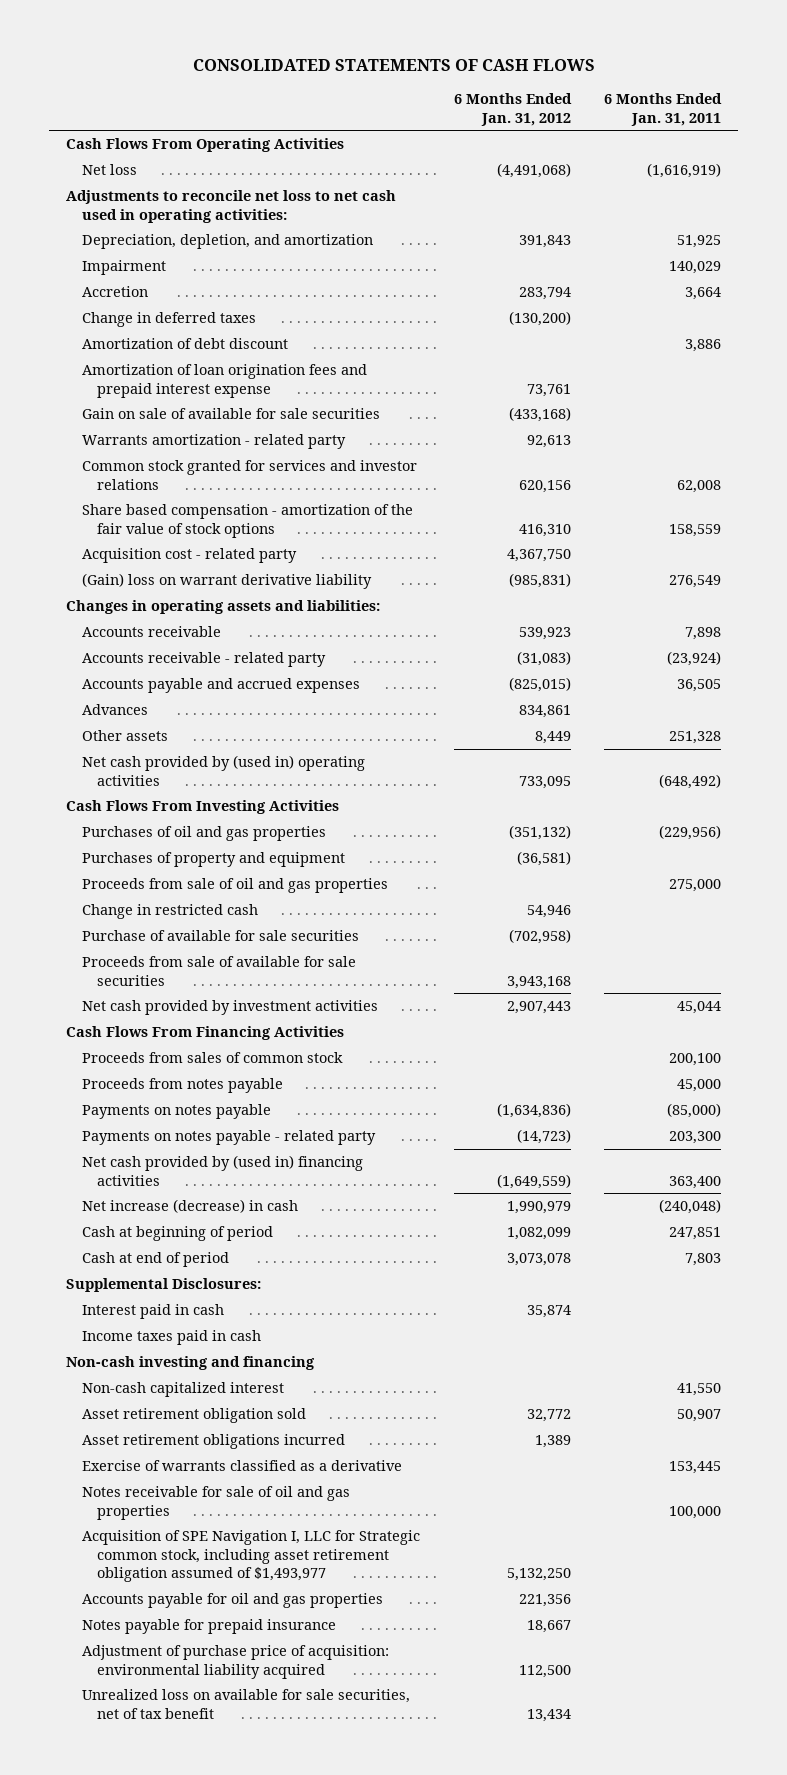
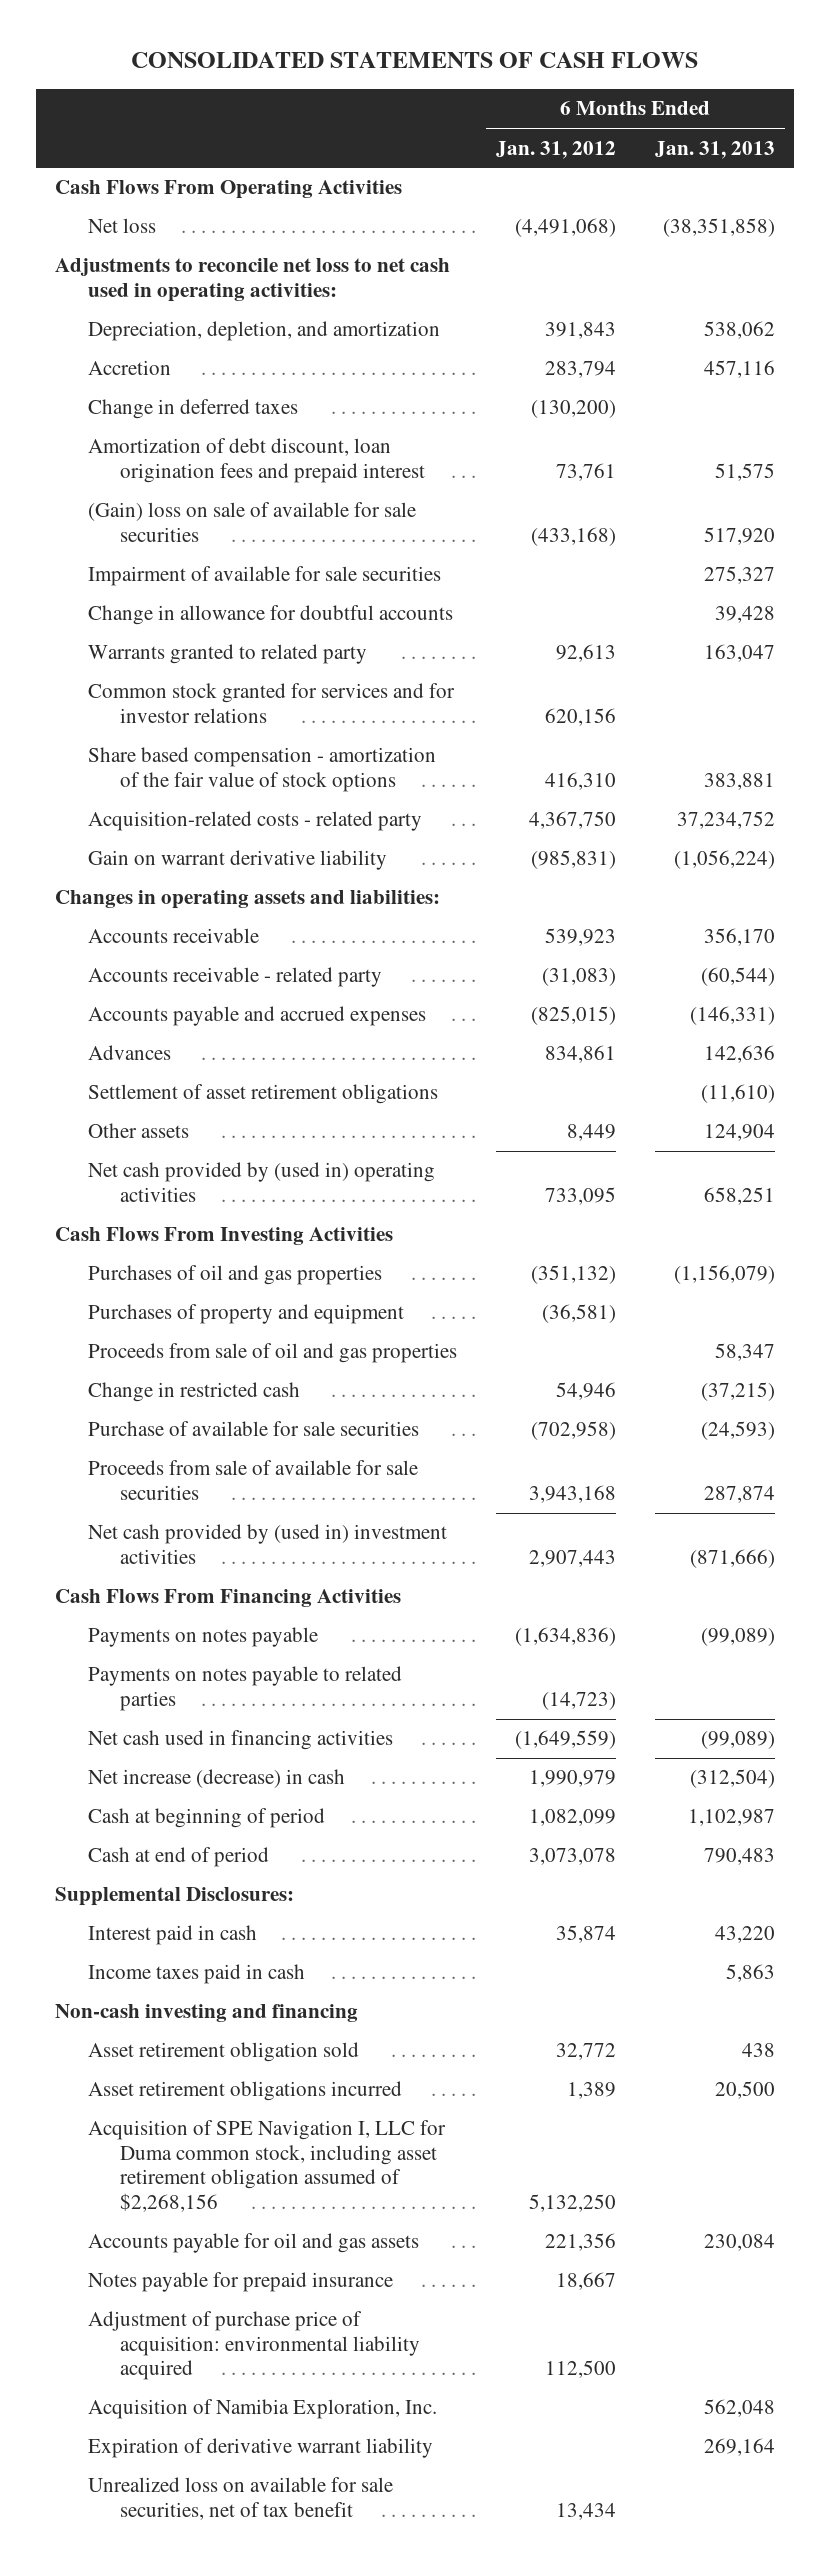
[604,93,723,126] 6 Months Ended Jan. 31, 2011 -> none
none -> [654,140,775,159] Jan. 31, 2013
[81,260,166,276] Impairment -> none
[81,338,288,350] Amortization of debt discount -> none
[81,364,367,398] Amortization of loan origination fees and prepaid interest expense -> [87,438,426,483] Amortization of debt discount, loan origination fees and prepaid interest
[81,408,380,420] Gain on sale of available for sale securities -> [87,502,416,542] (Gain) loss on sale of available for sale securities
none -> [87,566,441,587] Impairment of available for sale securities
none -> [87,605,453,626] Change in allowance for doubtful accounts
[81,434,346,450] Warrants amortization - related party -> [87,644,367,665] Warrants granted to related party
[81,460,417,490] Common stock granted for services and investor relations -> [87,683,455,723] Common stock granted for services and for investor relations
[81,548,297,564] Acquisition cost - related party -> [87,811,422,832] Acquisition-related costs - related party
[81,573,372,590] (Gain) loss on warrant derivative liability -> [87,850,387,871] Gain on warrant derivative liability
none -> [87,1084,438,1105] Settlement of asset retirement obligations
[81,1000,378,1016] Net cash provided by investment activities -> [87,1524,447,1564] Net cash provided by (used in) investment activities
[81,1052,343,1064] Proceeds from sales of common stock -> none
[81,1078,283,1094] Proceeds from notes payable -> none
[81,1130,376,1146] Payments on notes payable - related party -> [87,1666,402,1711] Payments on notes payable to related parties
[81,1155,363,1186] Net cash provided by (used in) financing activities -> [87,1730,393,1751] Net cash used in financing activities
[81,1382,284,1398] Non-cash capitalized interest -> none
[81,1460,402,1472] Exercise of warrants classified as a derivative -> none
[81,1486,350,1520] Notes receivable for sale of oil and gas properties -> none
[81,1530,420,1583] Acquisition of SPE Navigation I, LLC for Strategic common stock, including asset retirement obligation assumed of $1,493,977 -> [87,2120,446,2212] Acquisition of SPE Navigation I, LLC for Duma common stock, including asset retirement obligation assumed of $2,268,156
[81,1593,383,1609] Accounts payable for oil and gas properties -> [87,2233,419,2254] Accounts payable for oil and gas assets
none -> [87,2399,437,2420] Acquisition of Namibia Exploration, Inc.
none -> [87,2438,433,2459] Expiration of derivative warrant liability

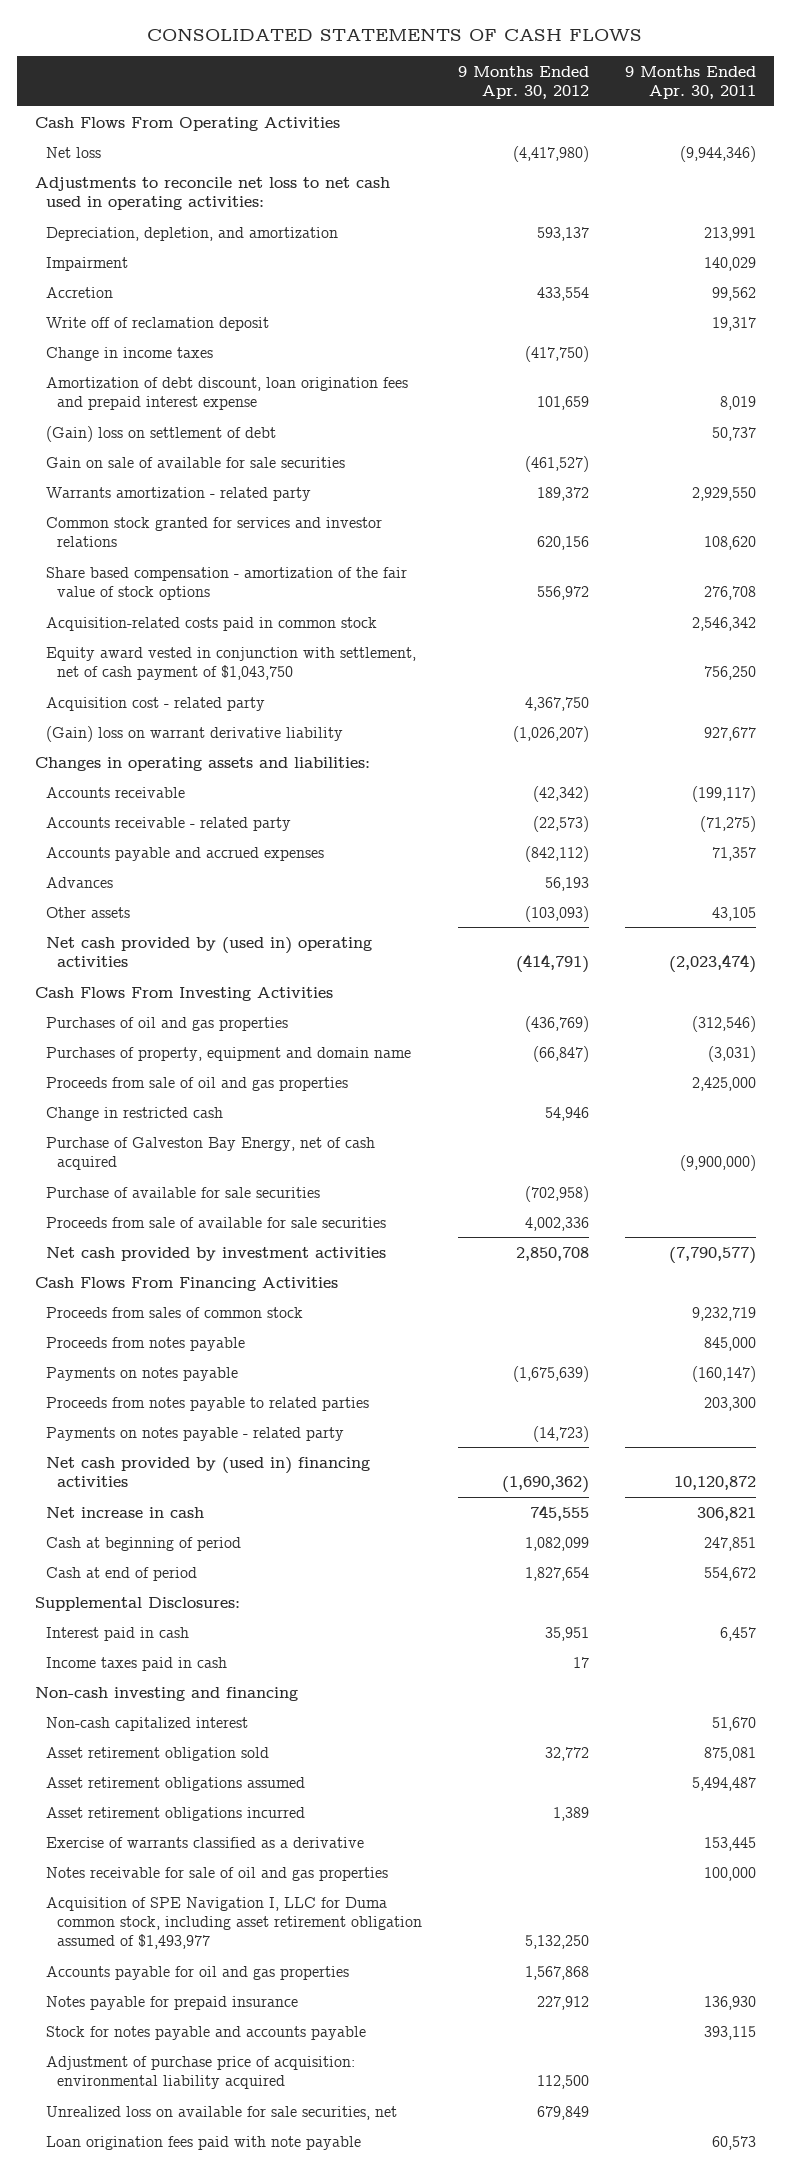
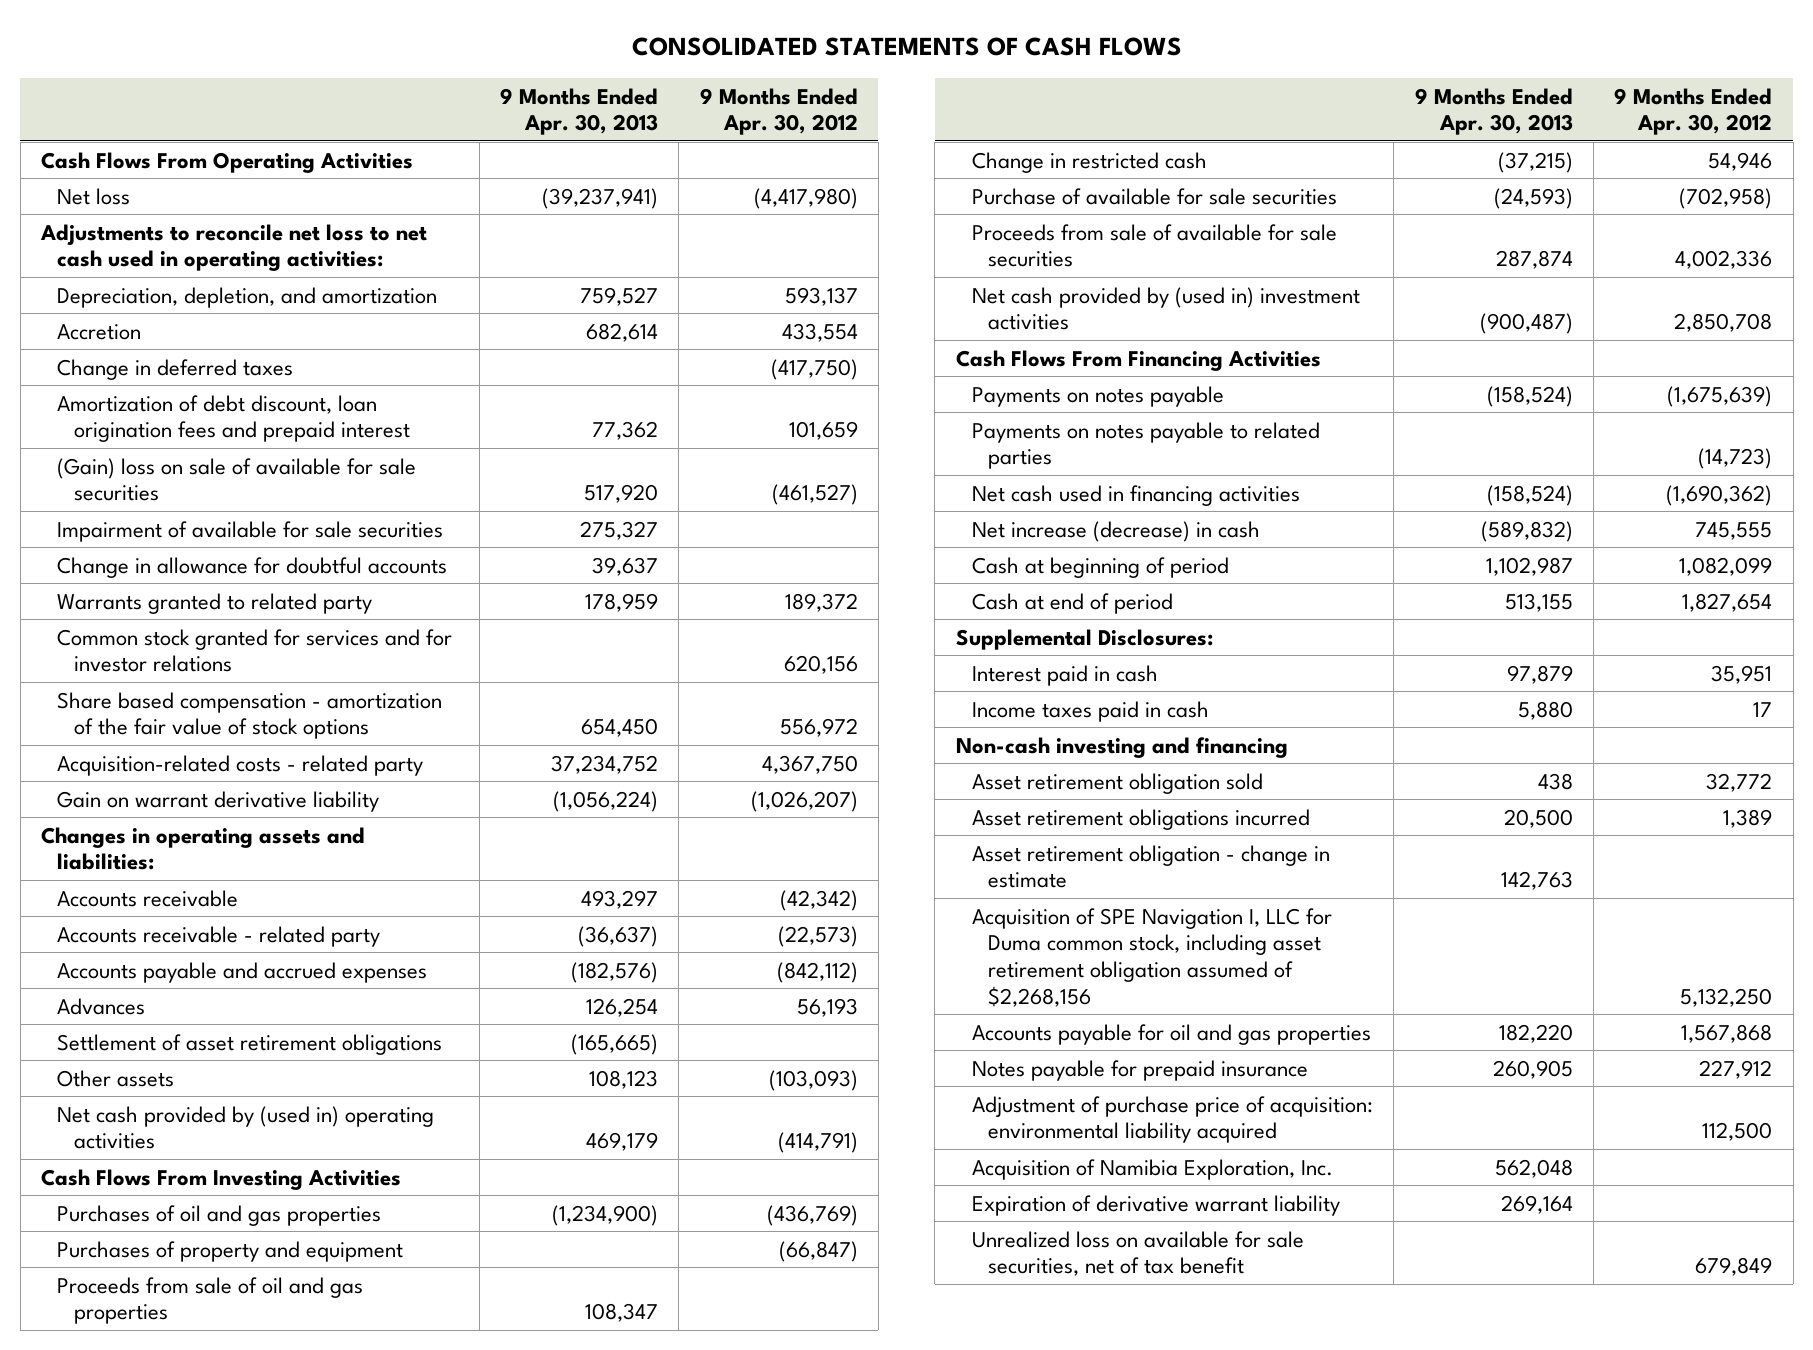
[624,65,756,99] 9 Months Ended Apr. 30, 2011 -> none
none -> [499,87,658,136] 9 Months Ended Apr. 30, 2013
[45,256,128,271] Impairment -> none
[45,316,269,331] Write off of reclamation deposit -> none
[45,425,276,442] (Gain) loss on settlement of debt -> none
[45,346,213,361] Change in income taxes -> [57,358,294,380] Change in deferred taxes
[45,376,408,410] Amortization of debt discount, loan origination fees and prepaid interest expense -> [57,394,410,443] Amortization of debt discount, loan origination fees and prepaid interest
[45,456,345,468] Gain on sale of available for sale securities -> [57,457,417,502] (Gain) loss on sale of available for sale securities
none -> [57,520,444,542] Impairment of available for sale securities
none -> [57,556,448,578] Change in allowance for doubtful accounts
[45,486,311,501] Warrants amortization - related party -> [57,592,373,614] Warrants granted to related party
[45,516,382,547] Common stock granted for services and investor relations -> [57,628,453,673] Common stock granted for services and for investor relations
[45,616,377,631] Acquisition-related costs paid in common stock -> none
[45,646,416,680] Equity award vested in conjunction with settlement, net of cash payment of $1,043,750 -> none
[45,696,265,711] Acquisition cost - related party -> [57,754,424,776] Acquisition-related costs - related party
[45,725,343,742] (Gain) loss on warrant derivative liability -> [57,790,380,812] Gain on warrant derivative liability
none -> [57,1033,443,1055] Settlement of asset retirement obligations
[45,1046,411,1061] Purchases of property, equipment and domain name -> [57,1240,404,1262] Purchases of property and equipment
[45,1136,375,1170] Purchase of Galveston Bay Energy, net of cash acquired -> none
[45,1246,386,1261] Net cash provided by investment activities -> [972,286,1361,331] Net cash provided by (used in) investment activities
[45,1306,303,1318] Proceeds from sales of common stock -> none
[45,1336,245,1351] Proceeds from notes payable -> none
[45,1396,369,1411] Proceeds from notes payable to related parties -> none
[45,1426,344,1441] Payments on notes payable - related party -> [972,421,1321,470] Payments on notes payable to related parties
[45,1456,370,1487] Net cash provided by (used in) financing activities -> [972,484,1301,506] Net cash used in financing activities
[45,1506,204,1518] Net increase in cash -> [972,520,1261,542] Net increase (decrease) in cash
[45,1716,248,1731] Non-cash capitalized interest -> none
[45,1776,305,1791] Asset retirement obligations assumed -> none
[45,1836,364,1848] Exercise of warrants classified as a derivative -> none
[45,1866,388,1881] Notes receivable for sale of oil and gas properties -> none
none -> [972,844,1331,889] Asset retirement obligation - change in estimate
[45,1896,423,1949] Acquisition of SPE Navigation I, LLC for Duma common stock, including asset retirement obligation assumed of $1,493,977 -> [972,907,1333,1007] Acquisition of SPE Navigation I, LLC for Duma common stock, including asset retirement obligation assumed of $2,268,156
[45,2025,366,2040] Stock for notes payable and accounts payable -> none
[45,2135,361,2150] Loan origination fees paid with note payable -> none
none -> [972,1158,1334,1180] Acquisition of Namibia Exploration, Inc.
none -> [972,1194,1341,1216] Expiration of derivative warrant liability
[45,2105,397,2120] Unrealized loss on available for sale securities, net -> [972,1230,1305,1277] Unrealized loss on available for sale securities, net of tax benefit

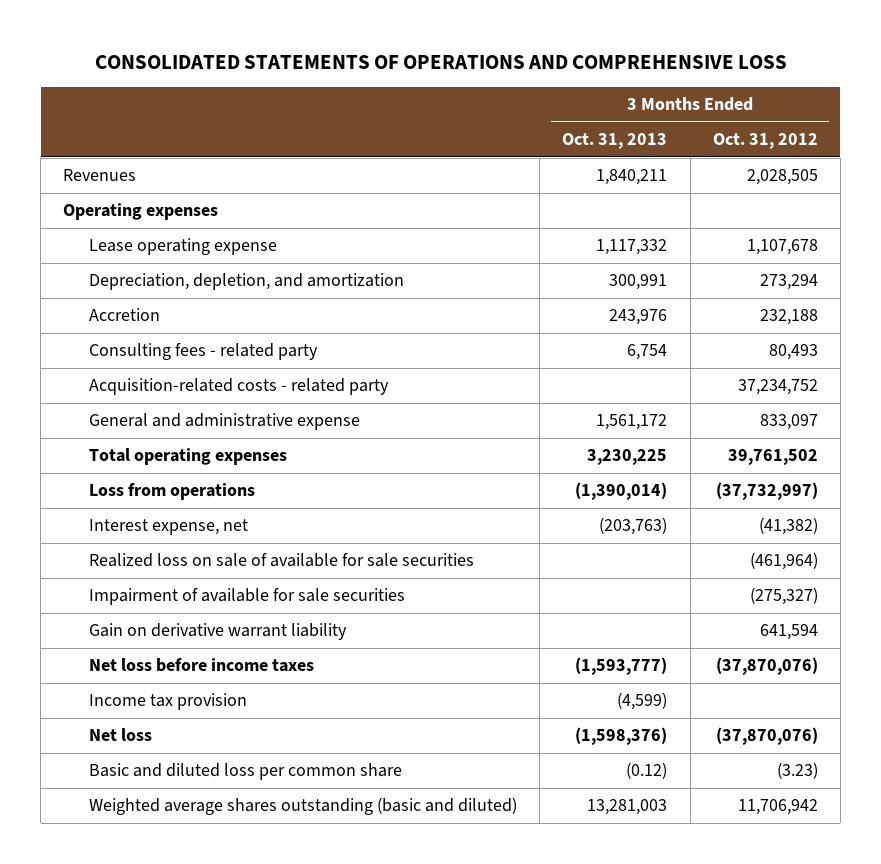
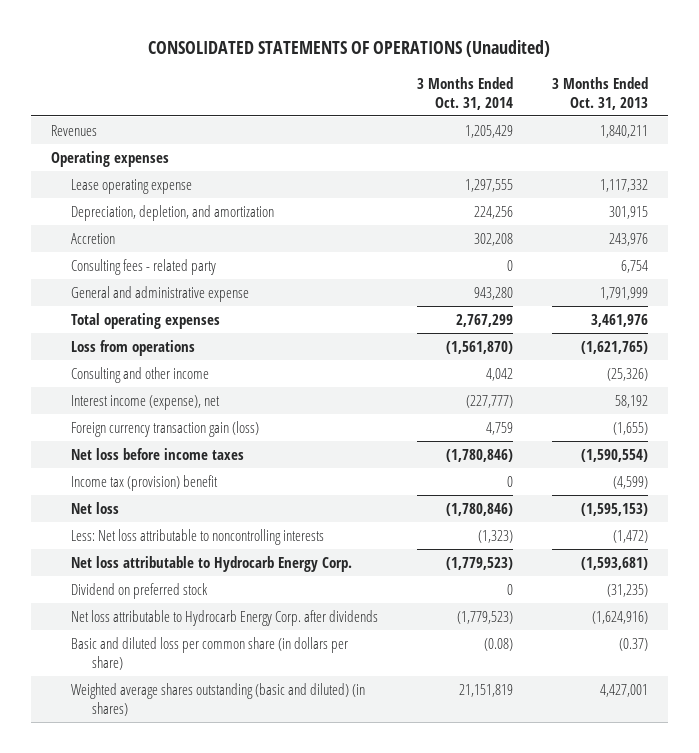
[94,54,787,69] CONSOLIDATED STATEMENTS OF OPERATIONS AND COMPREHENSIVE LOSS -> [148,40,551,58] CONSOLIDATED STATEMENTS OF OPERATIONS (Unaudited)
[712,133,818,150] Oct. 31, 2012 -> none
none -> [417,76,514,110] 3 Months Ended Oct. 31, 2014
[609,274,668,291] 300,991 -> [609,205,649,219] 301,915
[88,378,389,396] Acquisition-related costs - related party -> none
[88,553,474,568] Realized loss on sale of available for sale securities -> none
[88,588,405,606] Impairment of available for sale securities -> none
[88,623,347,641] Gain on derivative warrant liability -> none
[596,414,668,431] 1,561,172 -> [600,286,649,300] 1,791,999
[587,449,668,466] 3,230,225 -> [591,313,649,327] 3,461,976
[575,482,668,501] (1,390,014) -> [581,340,649,354] (1,621,765)
none -> [71,366,210,383] Consulting and other income
[88,519,248,536] Interest expense, net -> [71,394,221,410] Interest income (expense), net
[599,517,668,536] (203,763) -> [615,394,649,408] 58,192
none -> [71,420,260,437] Foreign currency transaction gain (loss)
[575,657,668,676] (1,593,777) -> [581,448,649,462] (1,590,554)
[88,693,247,711] Income tax provision -> [71,474,219,491] Income tax (provision) benefit
[575,727,668,746] (1,598,376) -> [581,502,649,516] (1,595,153)
none -> [71,528,325,545] Less: Net loss attributable to noncontrolling interests
none -> [71,555,353,572] Net loss attributable to Hydrocarb Energy Corp.
none -> [71,582,209,599] Dividend on preferred stock
none -> [71,609,379,626] Net loss attributable to Hydrocarb Energy Corp. after dividends
[88,763,402,781] Basic and diluted loss per common share -> [71,636,349,671] Basic and diluted loss per common share (in dollars per share)
[626,762,668,780] (0.12) -> [619,637,649,651] (0.37)
[88,797,517,816] Weighted average shares outstanding (basic and diluted) -> [71,682,366,717] Weighted average shares outstanding (basic and diluted) (in shares)
[587,799,668,816] 13,281,003 -> [600,683,649,697] 4,427,001

